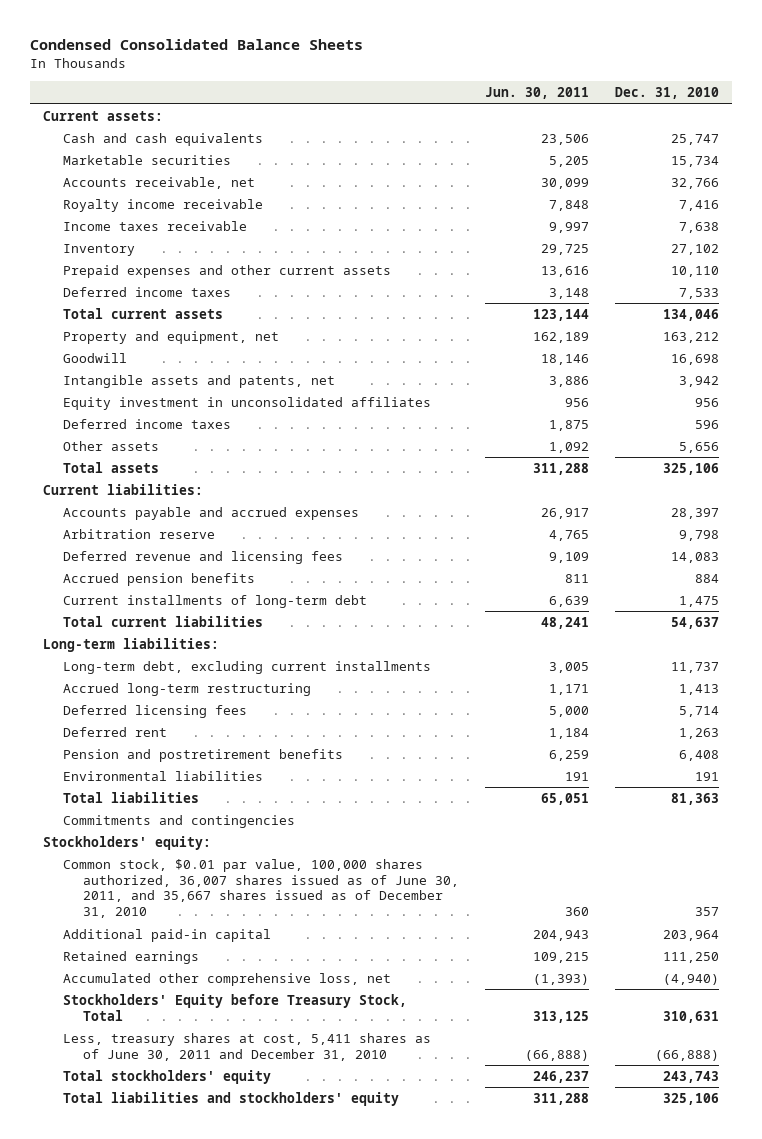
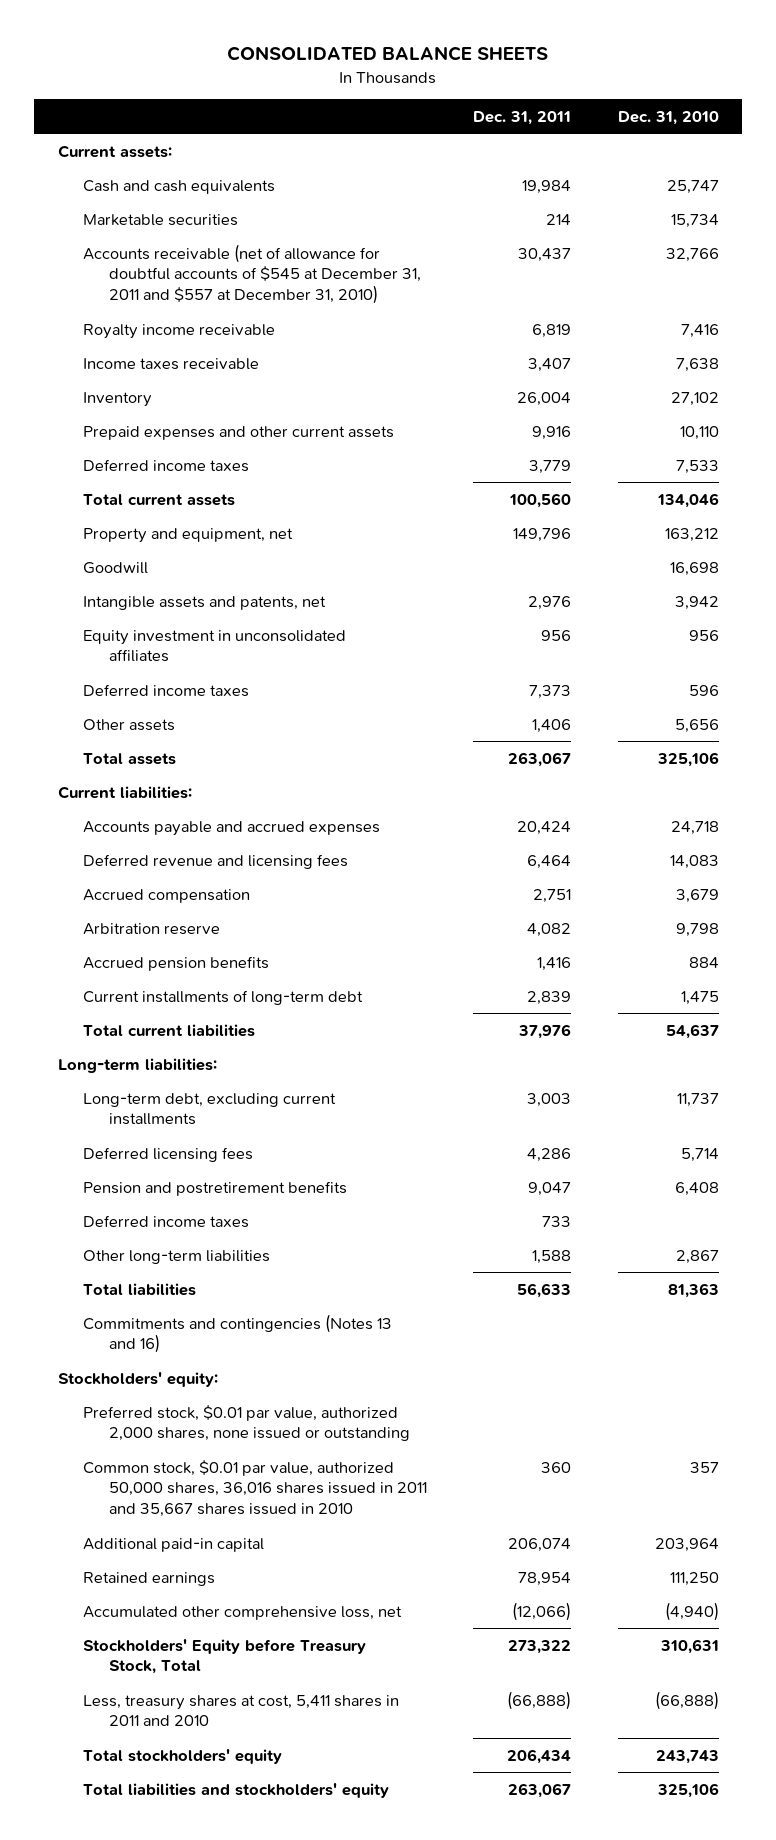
[30,39,364,51] Condensed Consolidated Balance Sheets -> [227,46,549,62] CONSOLIDATED BALANCE SHEETS
[484,87,589,100] Jun. 30, 2011 -> none
none -> [473,110,572,125] Dec. 31, 2011
[62,176,255,189] Accounts receivable, net -> [83,243,421,305] Accounts receivable (net of allowance for doubtful accounts of $545 at December 31, 2011 and $557 at December 31, 2010)
[670,507,719,519] 28,397 -> [670,820,719,835] 24,718
none -> [83,888,251,903] Accrued compensation
[62,528,215,539] Arbitration reserve -> [83,922,221,935] Arbitration reserve
[62,682,311,696] Accrued long-term restructuring -> none
[62,726,167,737] Deferred rent -> none
[62,770,263,781] Environmental liabilities -> none
none -> [83,1214,250,1228] Deferred income taxes
none -> [83,1249,271,1264] Other long-term liabilities
[62,814,295,828] Commitments and contingencies -> [83,1313,393,1354] Commitments and contingencies (Notes 13 and 16)
none -> [83,1404,410,1442] Preferred stock, $0.01 par value, authorized 2,000 shares, none issued or outstanding
[62,858,459,919] Common stock, $0.01 par value, 100,000 shares authorized, 36,007 shares issued as of June 30, 2011, and 35,667 shares issued as of December 31, 2010 -> [83,1459,427,1518] Common stock, $0.01 par value, authorized 50,000 shares, 36,016 shares issued in 2011 and 35,667 shares issued in 2010
[62,1032,431,1061] Less, treasury shares at cost, 5,411 shares as of June 30, 2011 and December 31, 2010 -> [83,1694,400,1727] Less, treasury shares at cost, 5,411 shares in 2011 and 2010

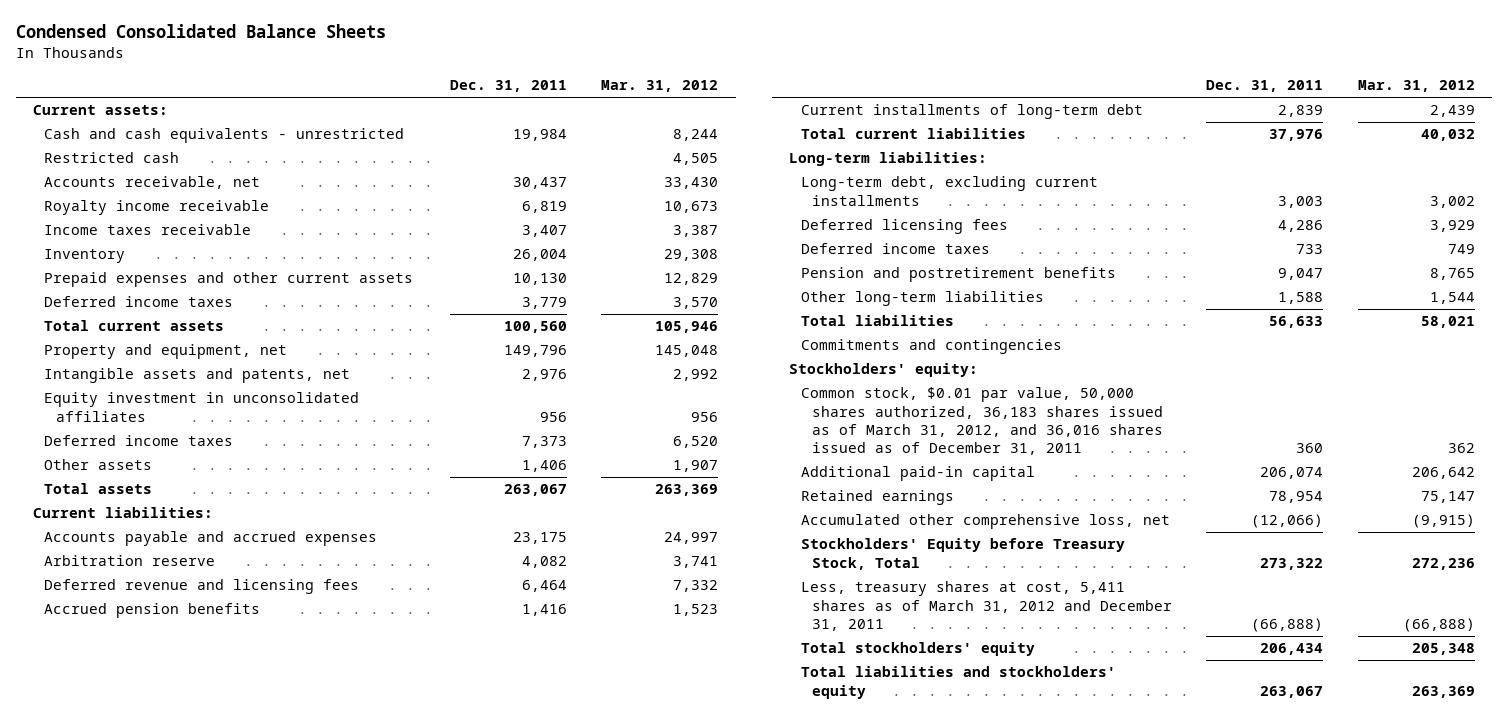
[227,46,549,62] CONSOLIDATED BALANCE SHEETS -> [15,24,386,39] Condensed Consolidated Balance Sheets
[617,110,719,125] Dec. 31, 2010 -> none
none -> [601,80,719,93] Mar. 31, 2012
[83,213,239,226] Marketable securities -> none
[83,179,276,194] Cash and cash equivalents -> [44,128,405,144] Cash and cash equivalents - unrestricted
none -> [44,152,180,164] Restricted cash
[83,243,421,305] Accounts receivable (net of allowance for doubtful accounts of $545 at December 31, 2011 and $557 at December 31, 2010) -> [44,176,261,190] Accounts receivable, net
[532,425,572,440] 9,916 -> [513,273,568,286] 10,130
[83,561,149,574] Goodwill -> none
[83,888,251,903] Accrued compensation -> none
[517,820,572,835] 20,424 -> [513,532,568,545] 23,175
[83,853,349,869] Deferred revenue and licensing fees -> [44,579,360,595] Deferred revenue and licensing fees
[83,1180,348,1196] Pension and postretirement benefits -> [800,267,1116,283] Pension and postretirement benefits
[83,1313,393,1354] Commitments and contingencies (Notes 13 and 16) -> [800,339,1062,355] Commitments and contingencies
[83,1404,410,1442] Preferred stock, $0.01 par value, authorized 2,000 shares, none issued or outstanding -> none
[83,1459,427,1518] Common stock, $0.01 par value, authorized 50,000 shares, 36,016 shares issued in 2011 and 35,667 shares issued in 2010 -> [800,387,1164,455] Common stock, $0.01 par value, 50,000 shares authorized, 36,183 shares issued as of March 31, 2012, and 36,016 shares issued as of December 31, 2011
[83,1694,400,1727] Less, treasury shares at cost, 5,411 shares in 2011 and 2010 -> [800,581,1173,631] Less, treasury shares at cost, 5,411 shares as of March 31, 2012 and December 31, 2011

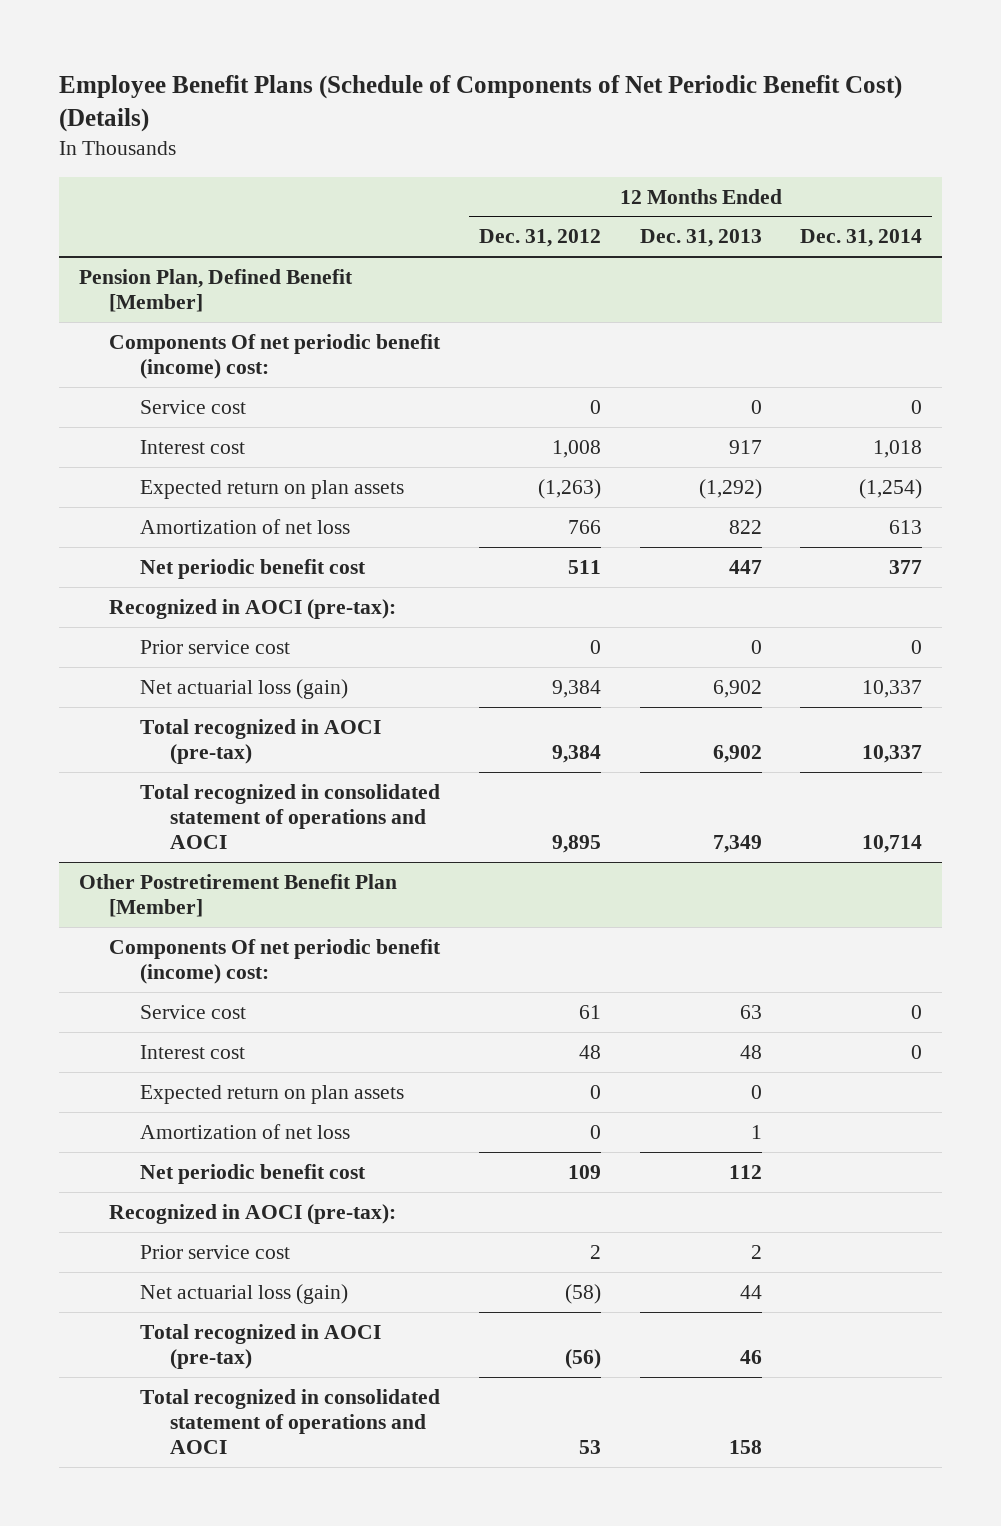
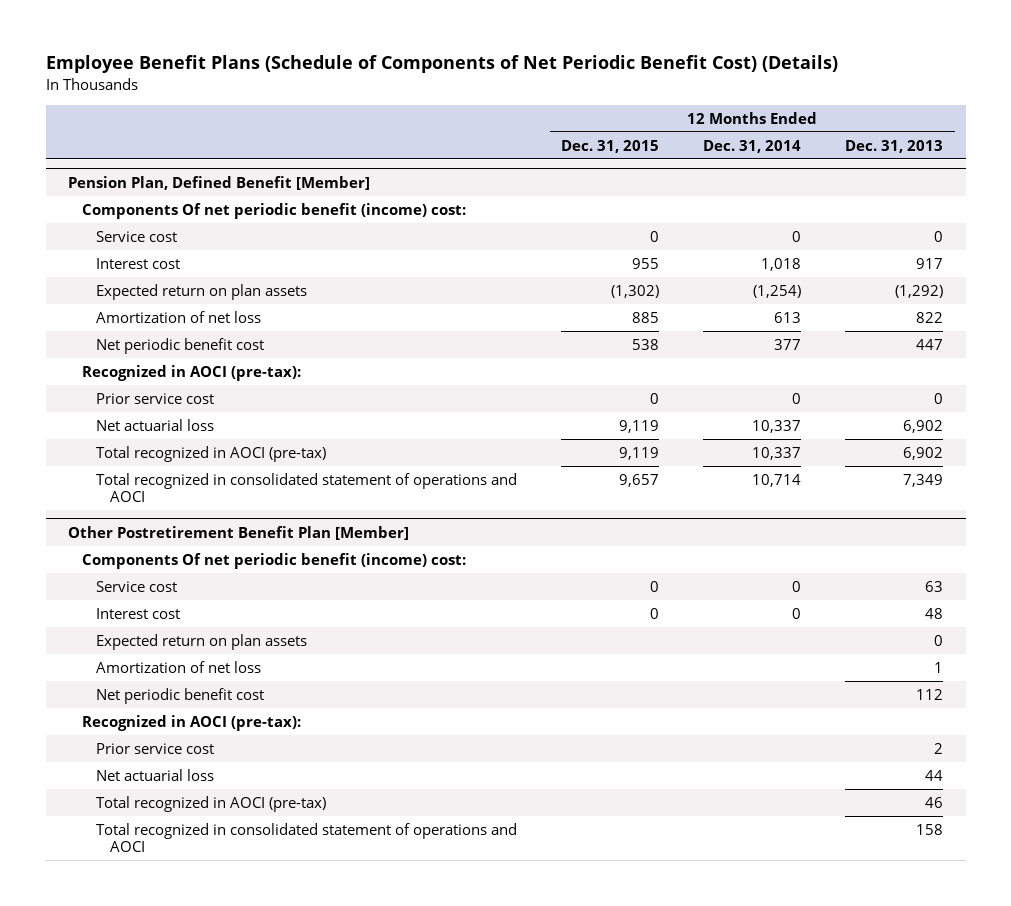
[478,229,601,248] Dec. 31, 2012 -> none
none -> [561,139,660,153] Dec. 31, 2015
[139,678,348,699] Net actuarial loss (gain) -> [96,418,215,431] Net actuarial loss
[139,1283,348,1304] Net actuarial loss (gain) -> [96,768,215,781] Net actuarial loss

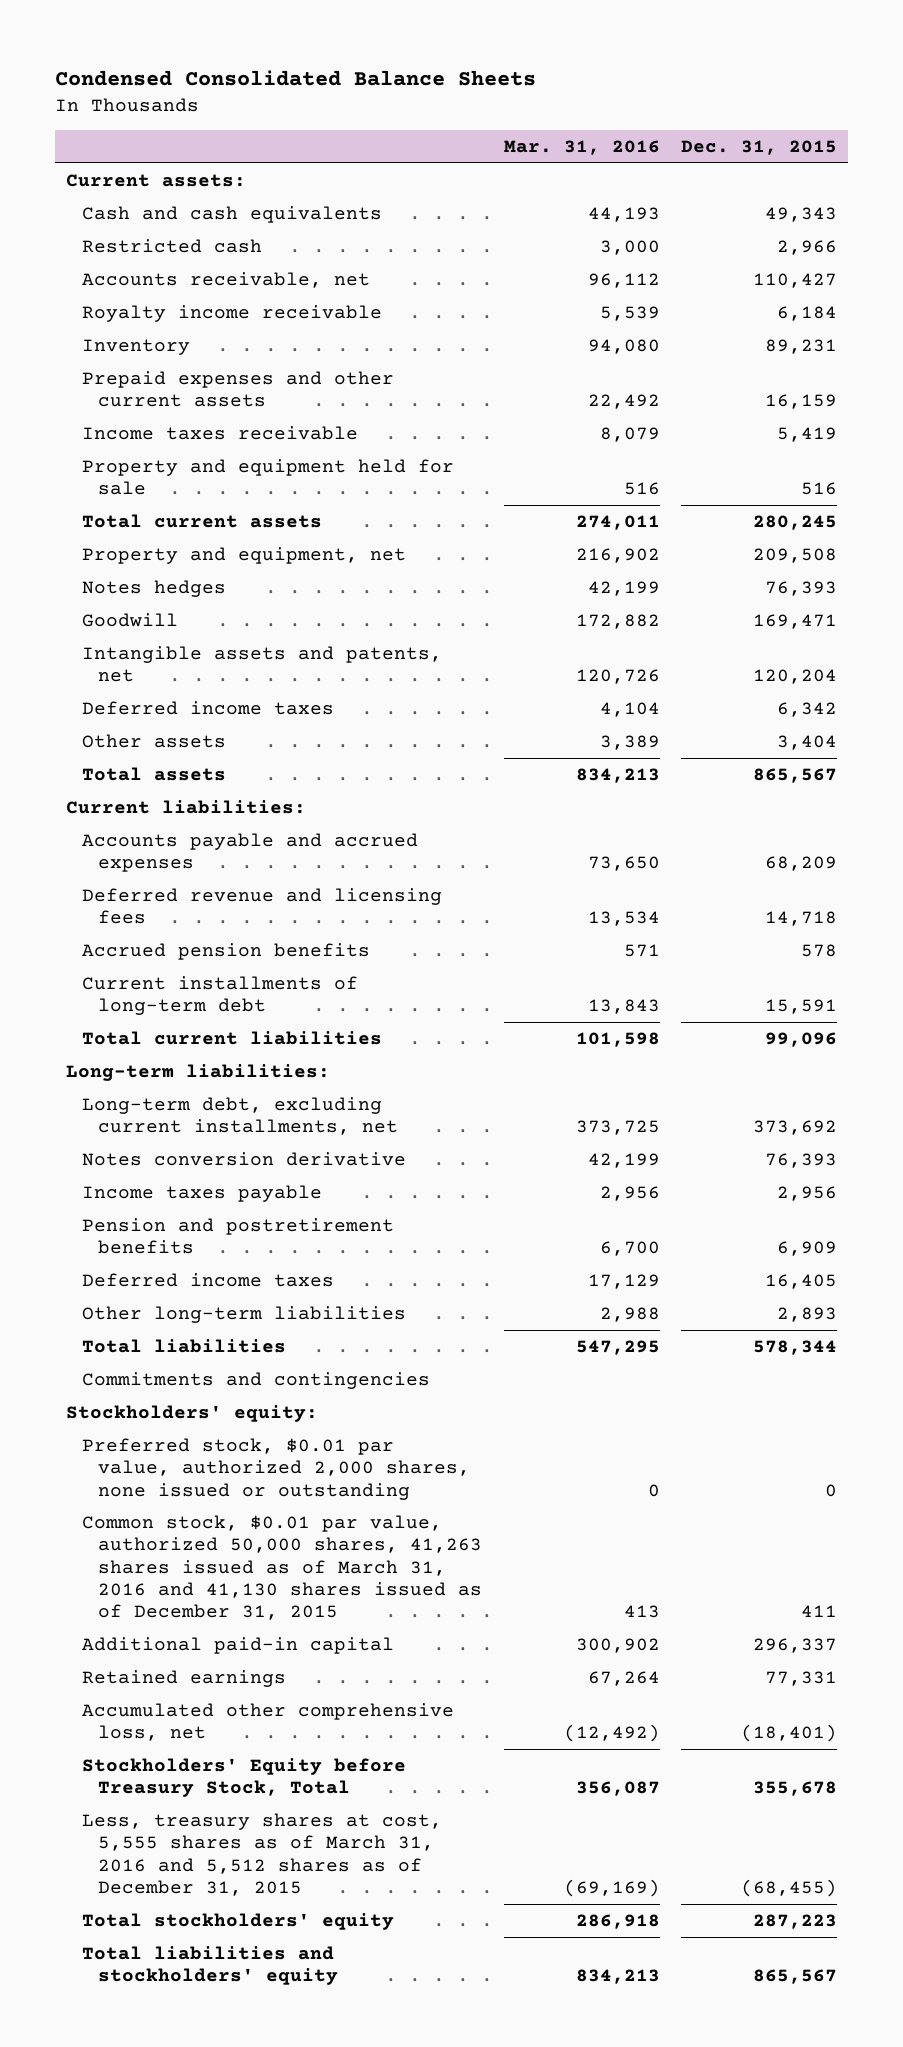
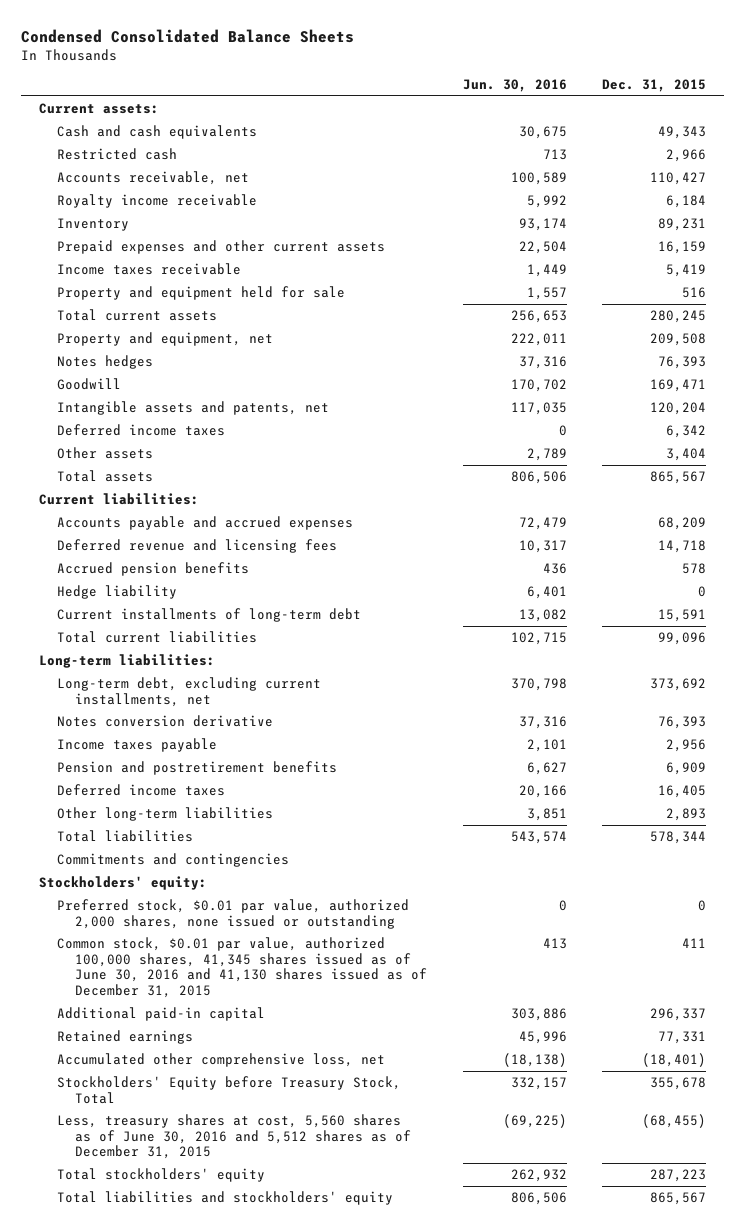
[503,140,660,156] Mar. 31, 2016 -> none
none -> [462,79,567,93] Jun. 30, 2016
none -> [57,585,178,600] Hedge liability
[81,1514,482,1621] Common stock, $0.01 par value, authorized 50,000 shares, 41,263 shares issued as of March 31, 2016 and 41,130 shares issued as of December 31, 2015 -> [57,937,428,999] Common stock, $0.01 par value, authorized 100,000 shares, 41,345 shares issued as of June 30, 2016 and 41,130 shares issued as of December 31, 2015
[81,1812,442,1896] Less, treasury shares at cost, 5,555 shares as of March 31, 2016 and 5,512 shares as of December 31, 2015 -> [57,1114,412,1160] Less, treasury shares at cost, 5,560 shares as of June 30, 2016 and 5,512 shares as of December 31, 2015

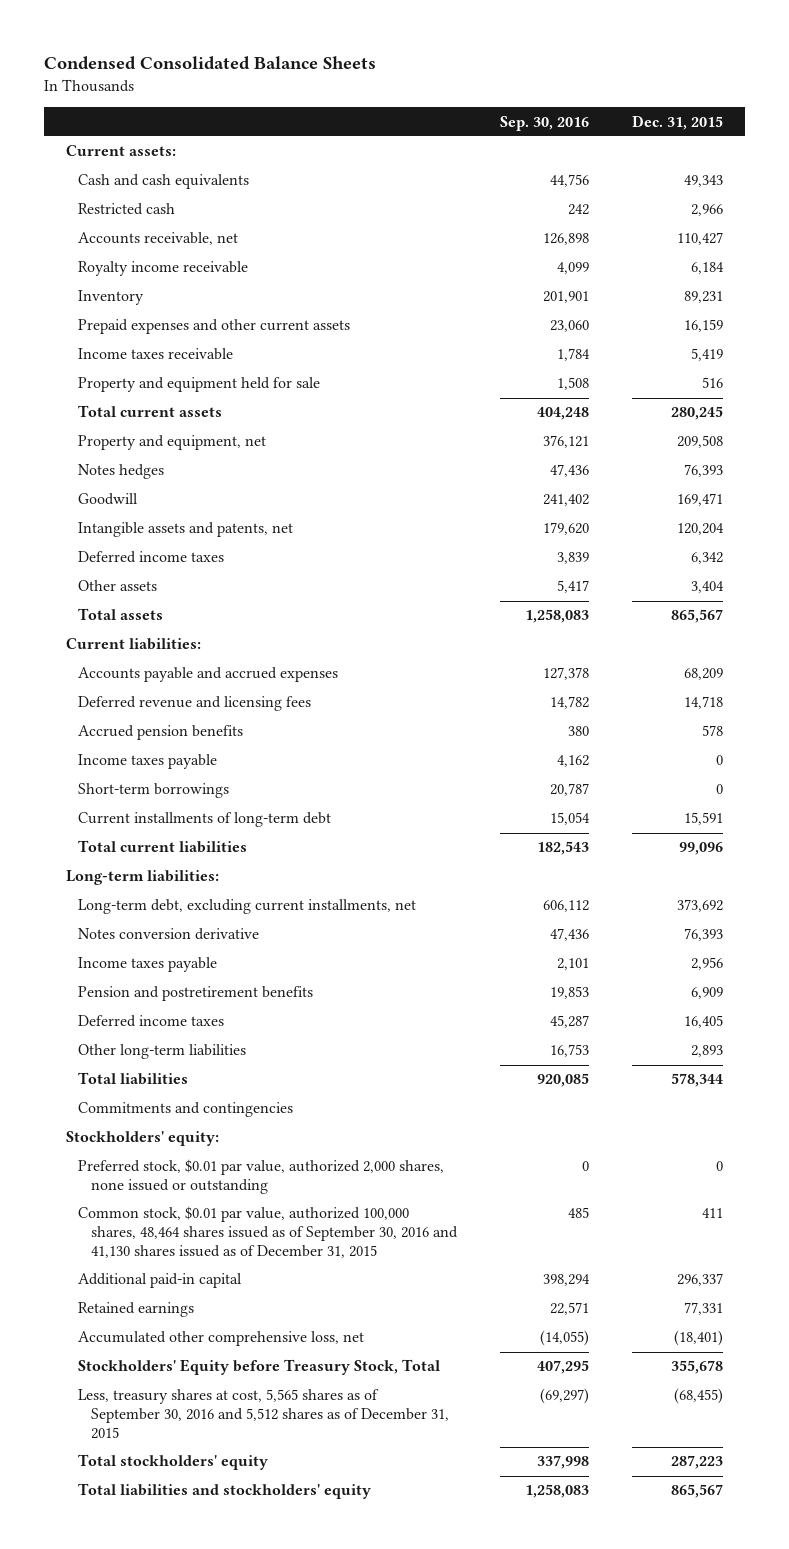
[462,79,567,93] Jun. 30, 2016 -> none
none -> [499,115,589,131] Sep. 30, 2016
[57,585,178,600] Hedge liability -> none
none -> [78,754,218,770] Income taxes payable
none -> [78,783,230,799] Short-term borrowings
[57,937,428,999] Common stock, $0.01 par value, authorized 100,000 shares, 41,345 shares issued as of June 30, 2016 and 41,130 shares issued as of December 31, 2015 -> [78,1206,458,1259] Common stock, $0.01 par value, authorized 100,000 shares, 48,464 shares issued as of September 30, 2016 and 41,130 shares issued as of December 31, 2015
[57,1114,412,1160] Less, treasury shares at cost, 5,560 shares as of June 30, 2016 and 5,512 shares as of December 31, 2015 -> [78,1389,449,1440] Less, treasury shares at cost, 5,565 shares as of September 30, 2016 and 5,512 shares as of December 31, 2015

